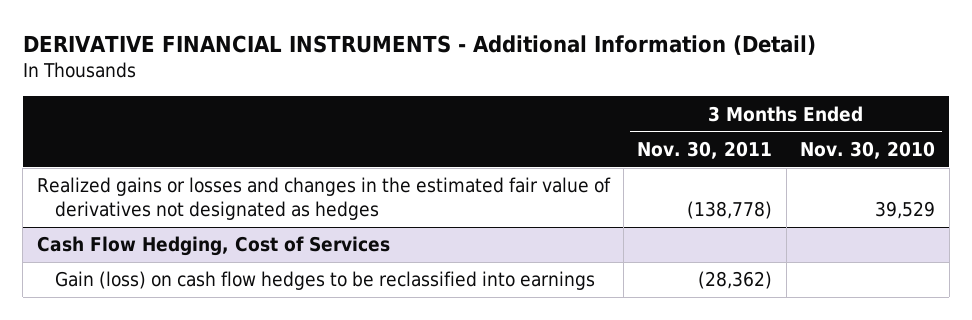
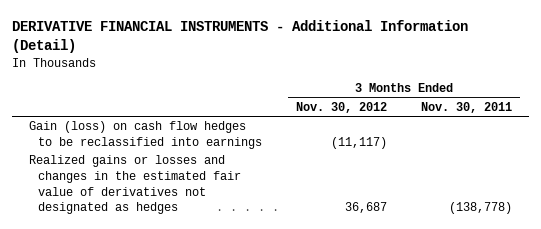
[800,140,936,159] Nov. 30, 2010 -> none
none -> [295,101,387,113] Nov. 30, 2012
none -> [28,121,263,149] Gain (loss) on cash flow hedges to be reclassified into earnings
[36,236,390,257] Cash Flow Hedging, Cost of Services -> none
[55,271,596,291] Gain (loss) on cash flow hedges to be reclassified into earnings -> none

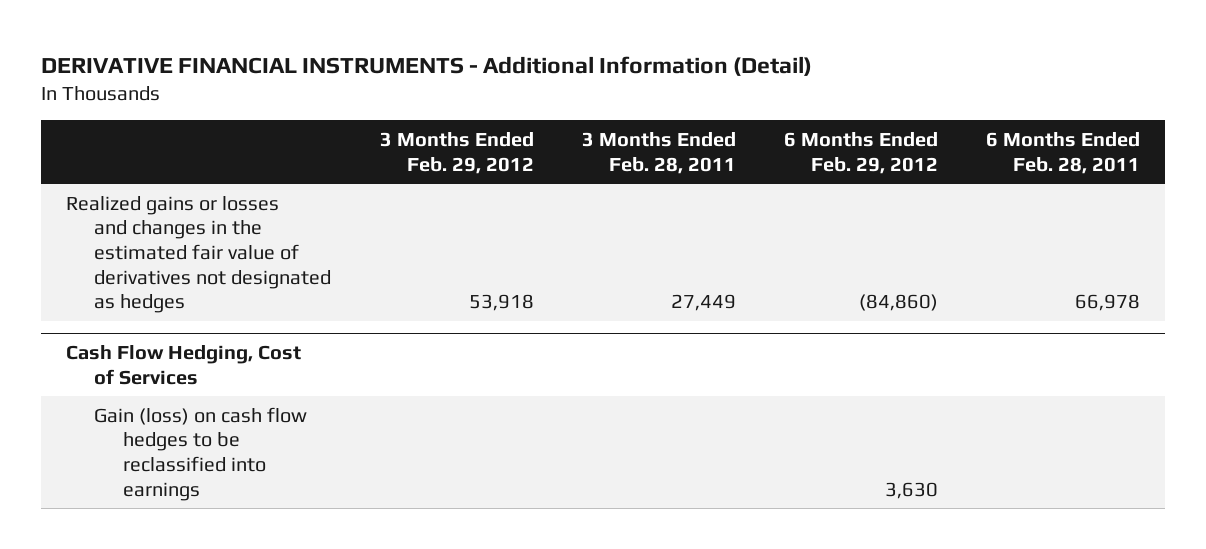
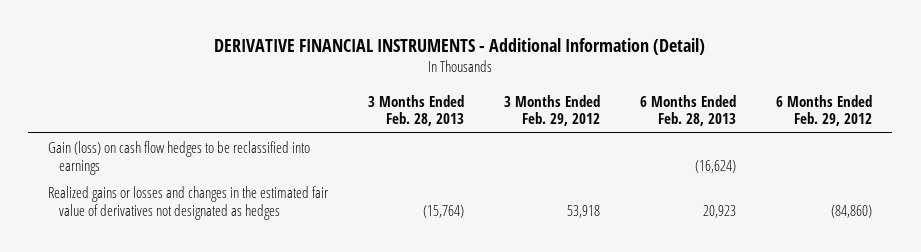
[581,131,736,174] 3 Months Ended Feb. 28, 2011 -> none
[986,131,1141,174] 6 Months Ended Feb. 28, 2011 -> none
none -> [368,94,465,127] 3 Months Ended Feb. 28, 2013
none -> [640,94,737,127] 6 Months Ended Feb. 28, 2013
none -> [48,140,311,175] Gain (loss) on cash flow hedges to be reclassified into earnings
[65,345,301,385] Cash Flow Hedging, Cost of Services -> none
[94,406,308,501] Gain (loss) on cash flow hedges to be reclassified into earnings -> none

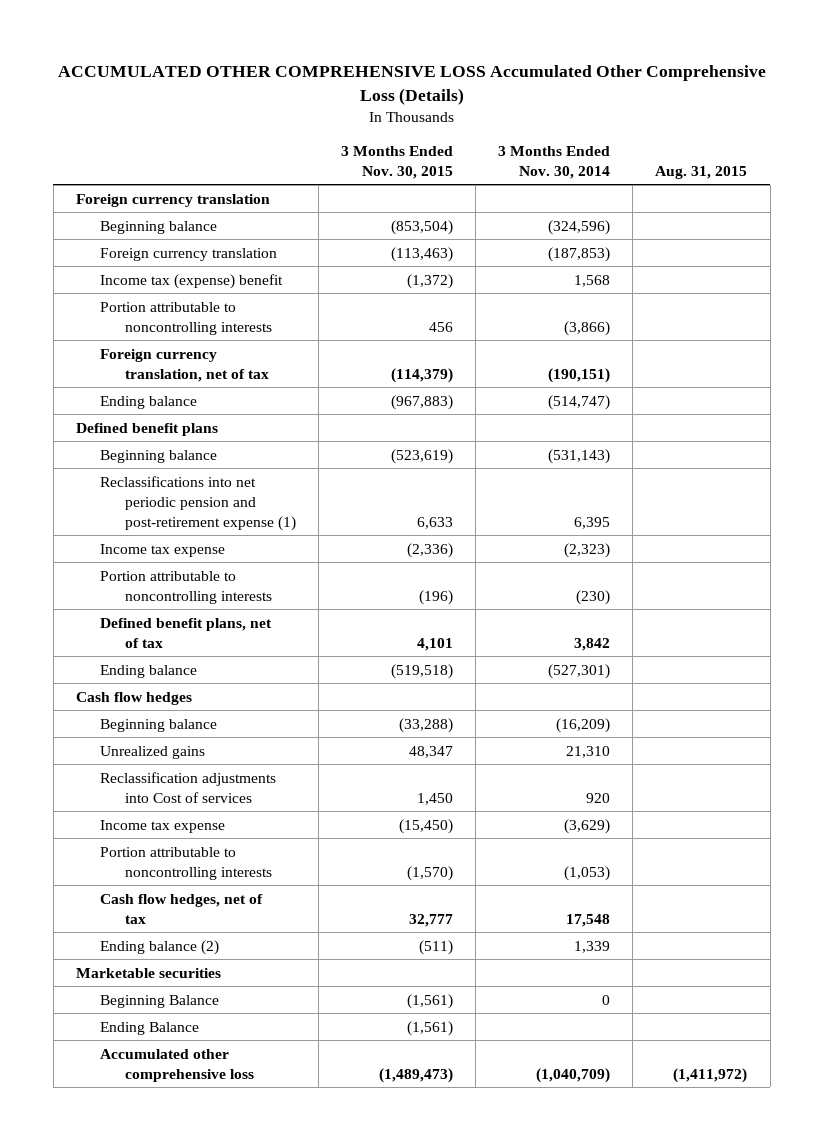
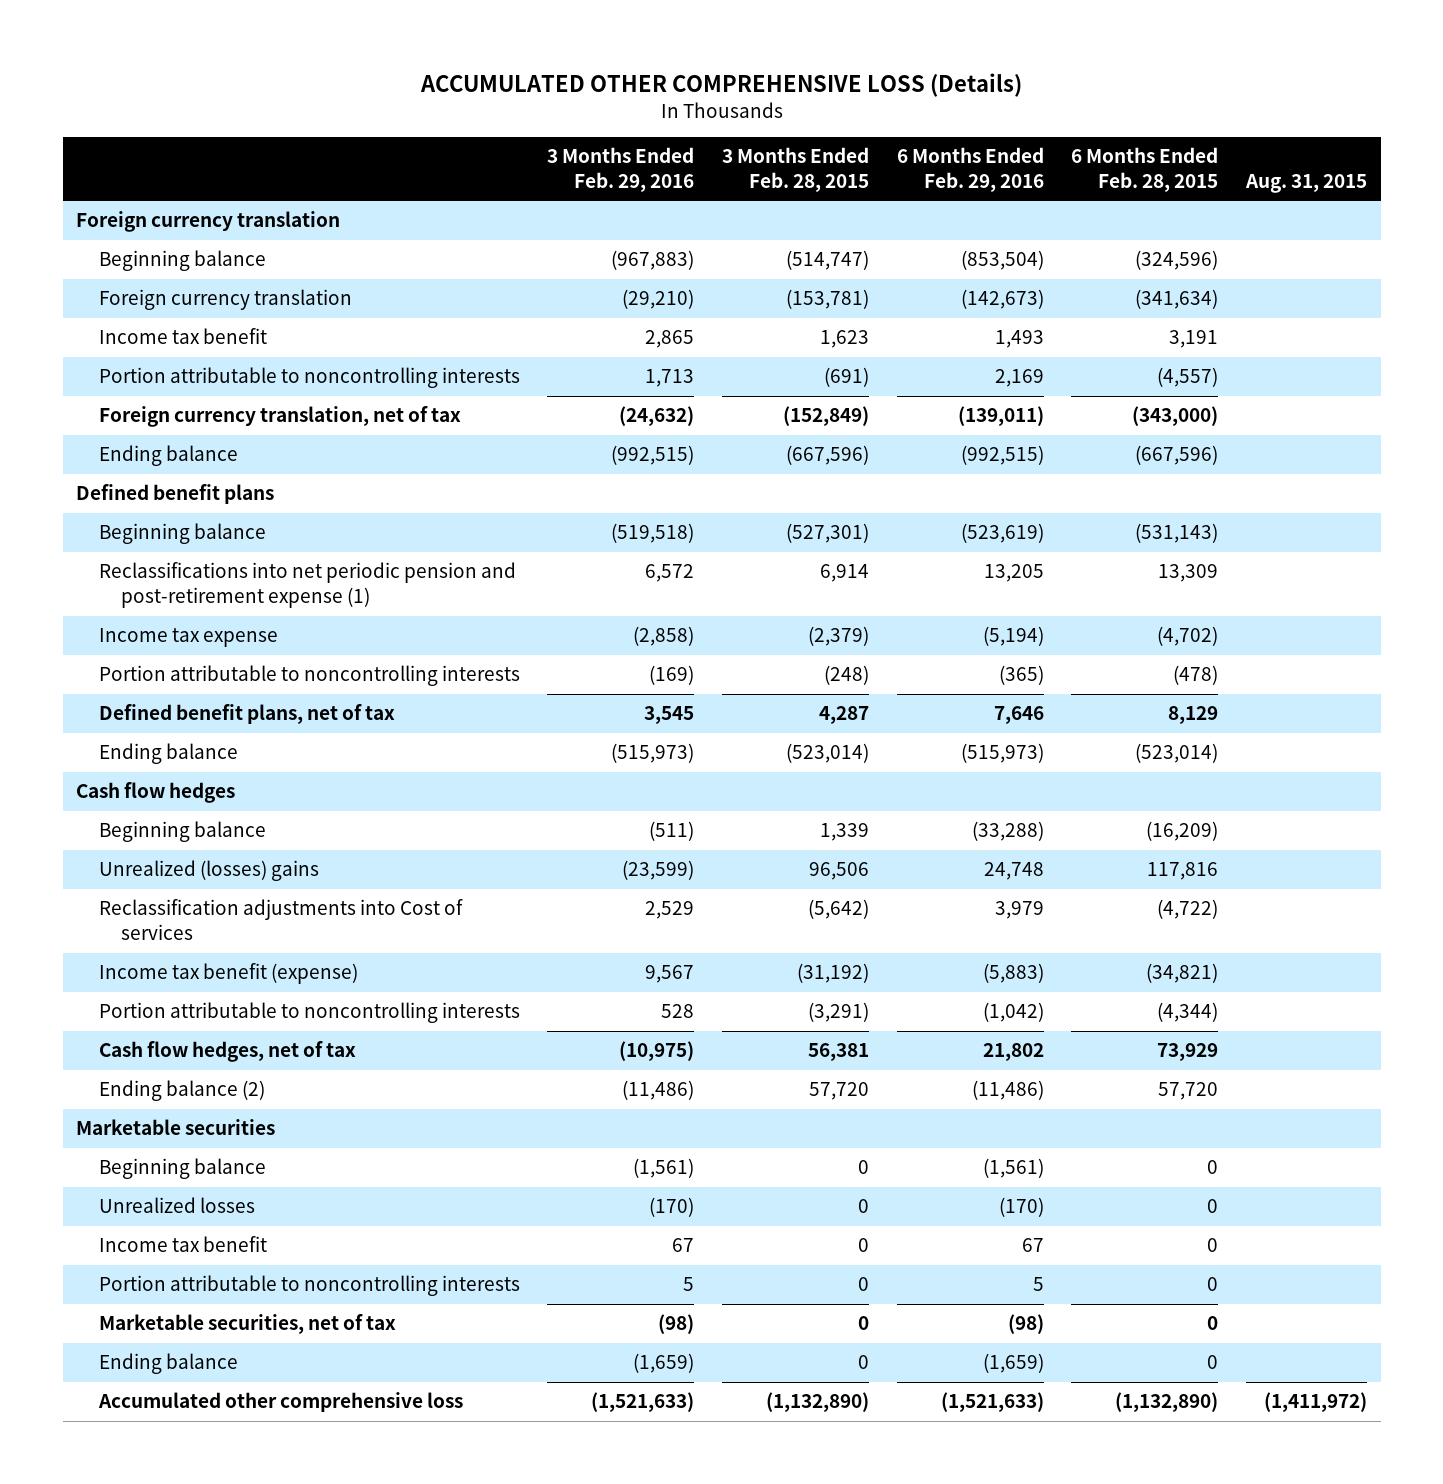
[57,65,766,105] ACCUMULATED OTHER COMPREHENSIVE LOSS Accumulated Other Comprehensive Loss (Details) -> [419,73,1022,98] ACCUMULATED OTHER COMPREHENSIVE LOSS (Details)
[341,145,454,179] 3 Months Ended Nov. 30, 2015 -> none
[498,145,611,179] 3 Months Ended Nov. 30, 2014 -> none
none -> [547,147,695,192] 3 Months Ended Feb. 29, 2016
none -> [721,147,869,192] 3 Months Ended Feb. 28, 2015
none -> [896,147,1044,192] 6 Months Ended Feb. 29, 2016
none -> [1071,147,1219,192] 6 Months Ended Feb. 28, 2015
[100,273,284,289] Income tax (expense) benefit -> [98,328,267,345] Income tax benefit
[100,745,206,759] Unrealized gains -> [98,860,319,882] Unrealized (losses) gains
[100,819,226,833] Income tax expense -> [98,963,358,985] Income tax benefit (expense)
[100,994,220,1008] Beginning Balance -> [98,1158,266,1180] Beginning balance
none -> [98,1197,255,1214] Unrealized losses
none -> [98,1236,267,1253] Income tax benefit
none -> [98,1275,520,1297] Portion attributable to noncontrolling interests
none -> [98,1314,396,1335] Marketable securities, net of tax
[100,1021,200,1035] Ending Balance -> [98,1353,238,1375] Ending balance

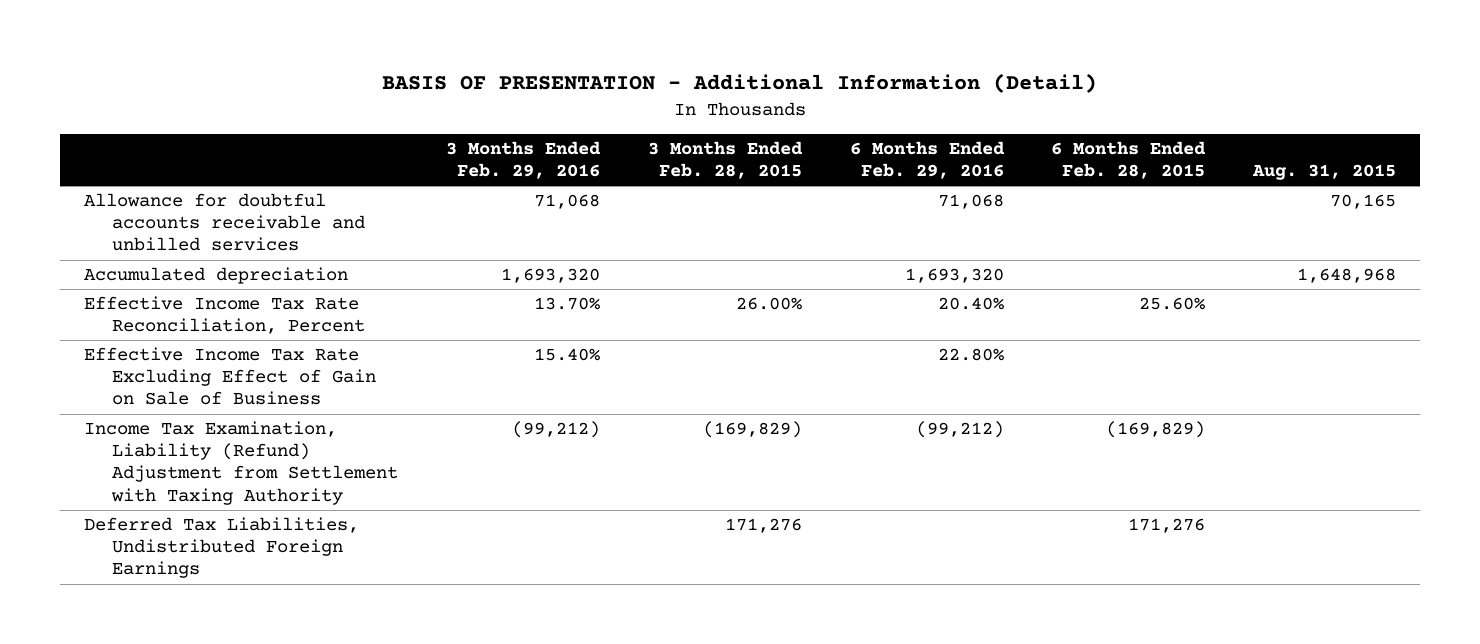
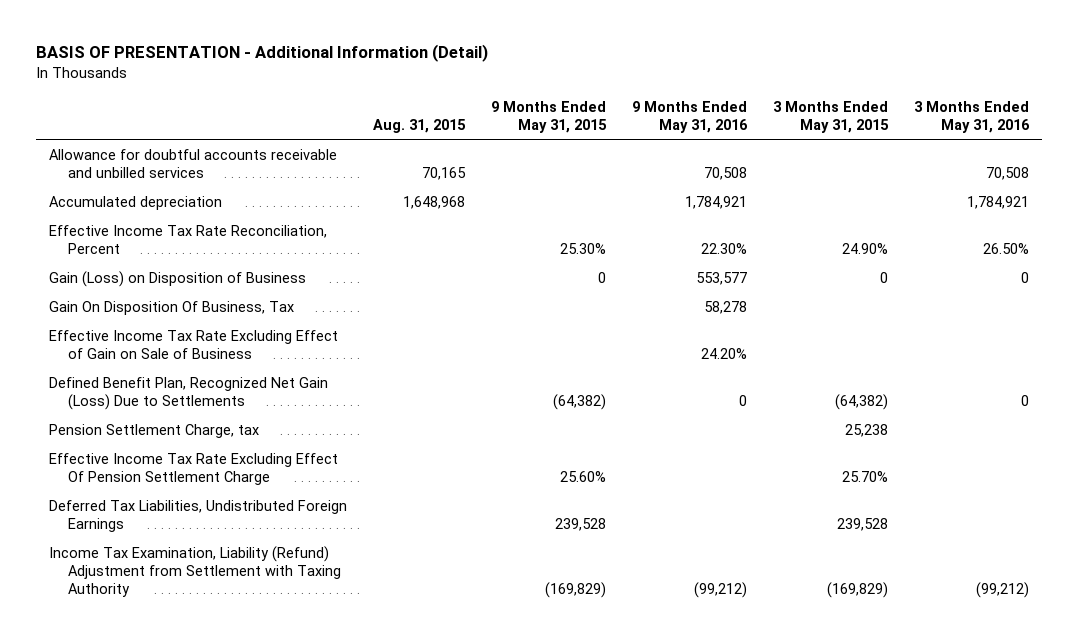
[445,140,601,179] 3 Months Ended Feb. 29, 2016 -> none
[647,140,803,179] 3 Months Ended Feb. 28, 2015 -> none
[849,140,1005,179] 6 Months Ended Feb. 29, 2016 -> none
[1051,140,1207,179] 6 Months Ended Feb. 28, 2015 -> none
none -> [490,100,607,133] 9 Months Ended May 31, 2015
none -> [631,100,748,133] 9 Months Ended May 31, 2016
none -> [772,100,889,133] 3 Months Ended May 31, 2015
none -> [913,100,1030,133] 3 Months Ended May 31, 2016
none -> [48,270,306,287] Gain (Loss) on Disposition of Business
none -> [48,300,294,315] Gain On Disposition Of Business, Tax
none -> [48,376,328,410] Defined Benefit Plan, Recognized Net Gain (Loss) Due to Settlements
none -> [48,423,259,438] Pension Settlement Charge, tax
none -> [48,452,338,485] Effective Income Tax Rate Excluding Effect Of Pension Settlement Charge
[83,421,399,505] Income Tax Examination, Liability (Refund) Adjustment from Settlement with Taxing Authority -> [48,545,342,597] Income Tax Examination, Liability (Refund) Adjustment from Settlement with Taxing Authority

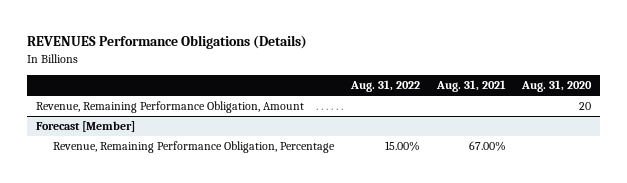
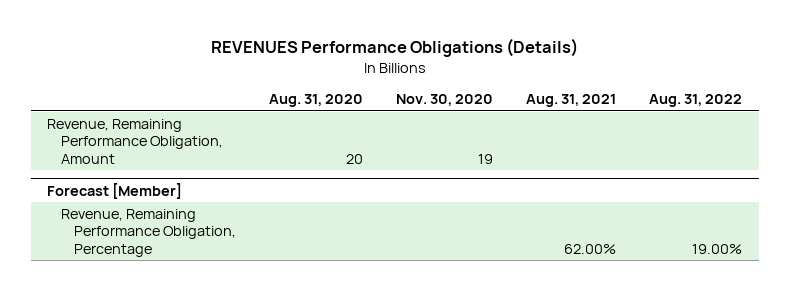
none -> [396,94,494,107] Nov. 30, 2020
[384,141,420,152] 15.00% -> [692,243,743,254] 19.00%
[468,141,506,152] 67.00% -> [564,243,617,254] 62.00%

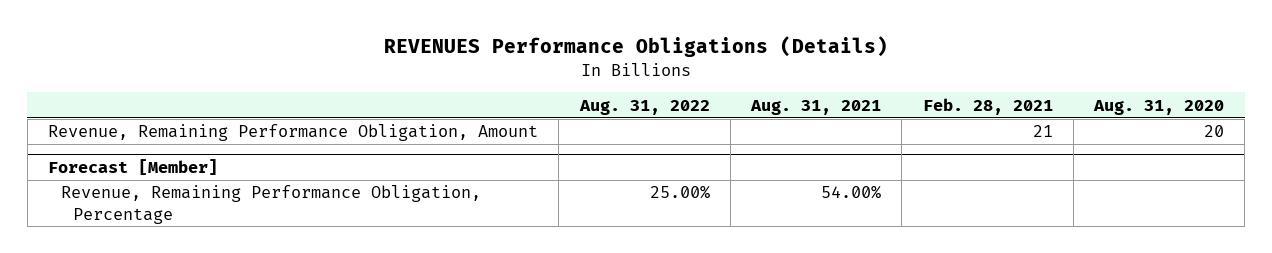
[396,94,494,107] Nov. 30, 2020 -> none
none -> [922,97,1053,115] Feb. 28, 2021
[564,243,617,254] 62.00% -> [821,185,882,200] 54.00%
[692,243,743,254] 19.00% -> [649,185,710,200] 25.00%

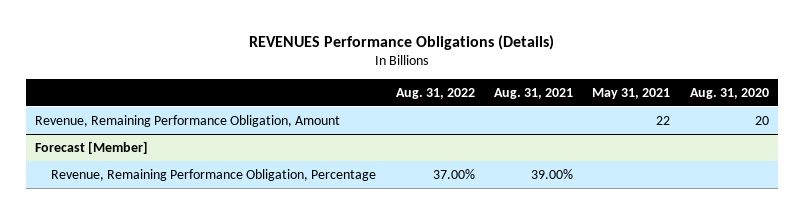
[922,97,1053,115] Feb. 28, 2021 -> none
none -> [592,87,671,99] May 31, 2021
[649,185,710,200] 25.00% -> [432,168,475,179] 37.00%
[821,185,882,200] 54.00% -> [530,168,573,179] 39.00%

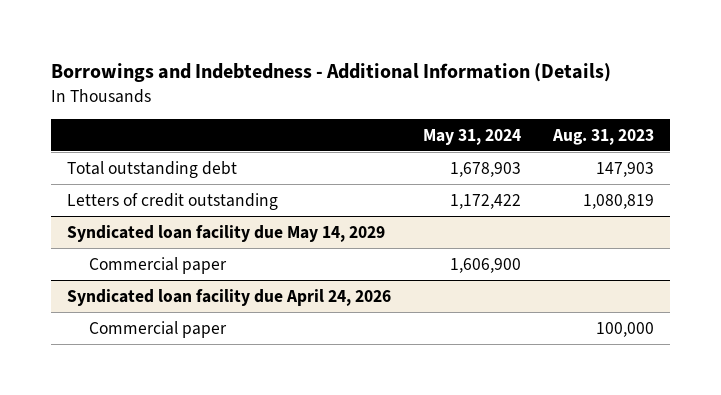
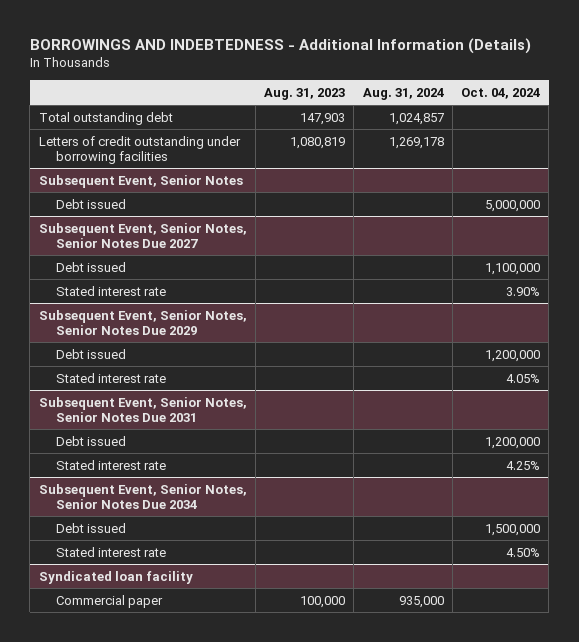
[51,63,612,83] Borrowings and Indebtedness - Additional Information (Details) -> [29,37,531,54] BORROWINGS AND INDEBTEDNESS - Additional Information (Details)
[423,128,522,145] May 31, 2024 -> none
none -> [362,87,444,100] Aug. 31, 2024
none -> [461,87,541,99] Oct. 04, 2024
[67,224,386,242] Syndicated loan facility due May 14, 2029 -> none
[88,256,227,274] Commercial paper -> none
[67,192,279,210] Letters of credit outstanding -> [38,135,241,164] Letters of credit outstanding under borrowing facilities
none -> [38,174,243,188] Subsequent Event, Senior Notes
none -> [56,198,127,209] Debt issued
none -> [38,222,247,248] Subsequent Event, Senior Notes, Senior Notes Due 2027
none -> [56,261,127,272] Debt issued
none -> [56,285,167,296] Stated interest rate
none -> [38,309,247,335] Subsequent Event, Senior Notes, Senior Notes Due 2029
none -> [56,348,127,359] Debt issued
none -> [56,372,167,383] Stated interest rate
none -> [38,396,247,422] Subsequent Event, Senior Notes, Senior Notes Due 2031
none -> [56,435,127,446] Debt issued
none -> [56,459,167,470] Stated interest rate
none -> [38,483,247,509] Subsequent Event, Senior Notes, Senior Notes Due 2034
none -> [56,522,127,533] Debt issued
none -> [56,546,167,557] Stated interest rate
[67,288,392,306] Syndicated loan facility due April 24, 2026 -> [38,570,193,584] Syndicated loan facility

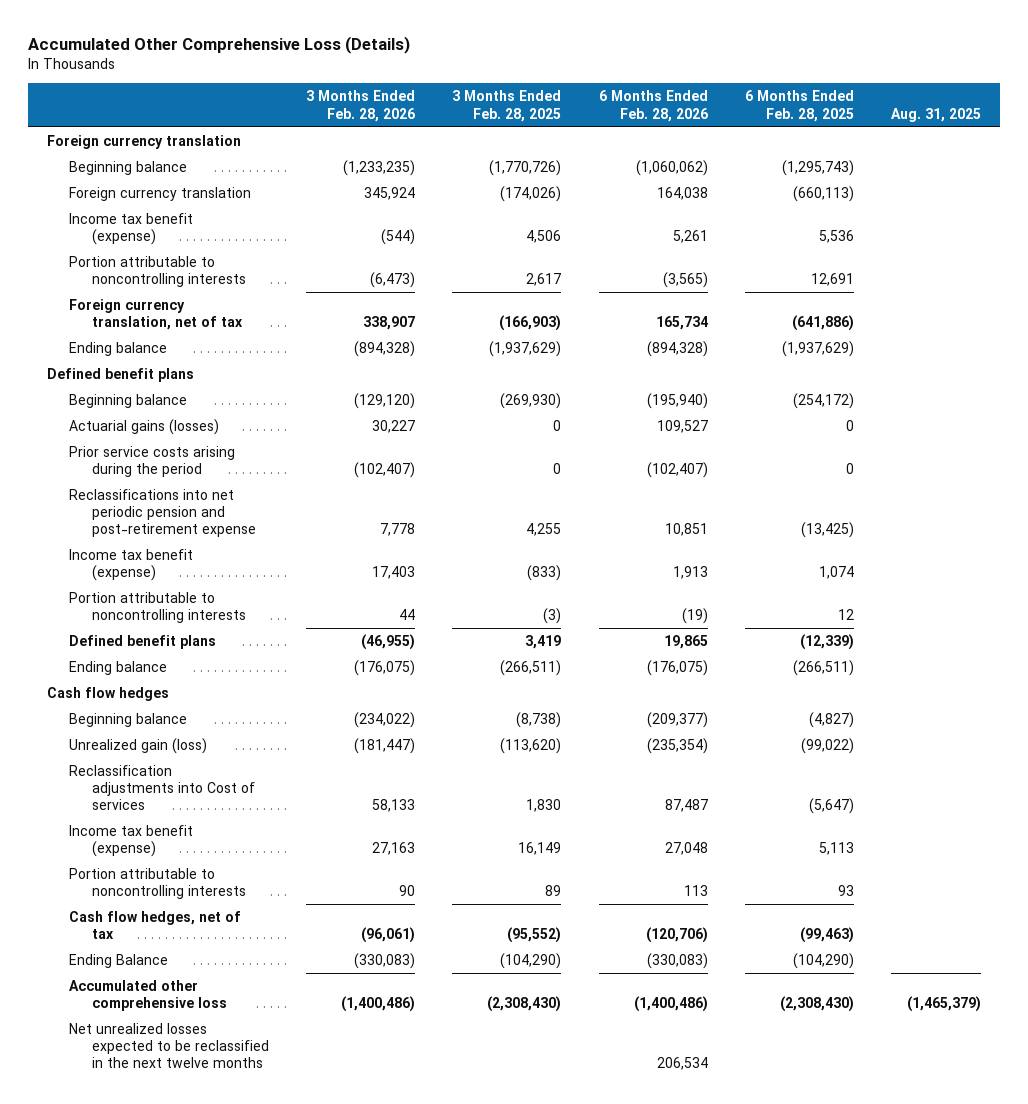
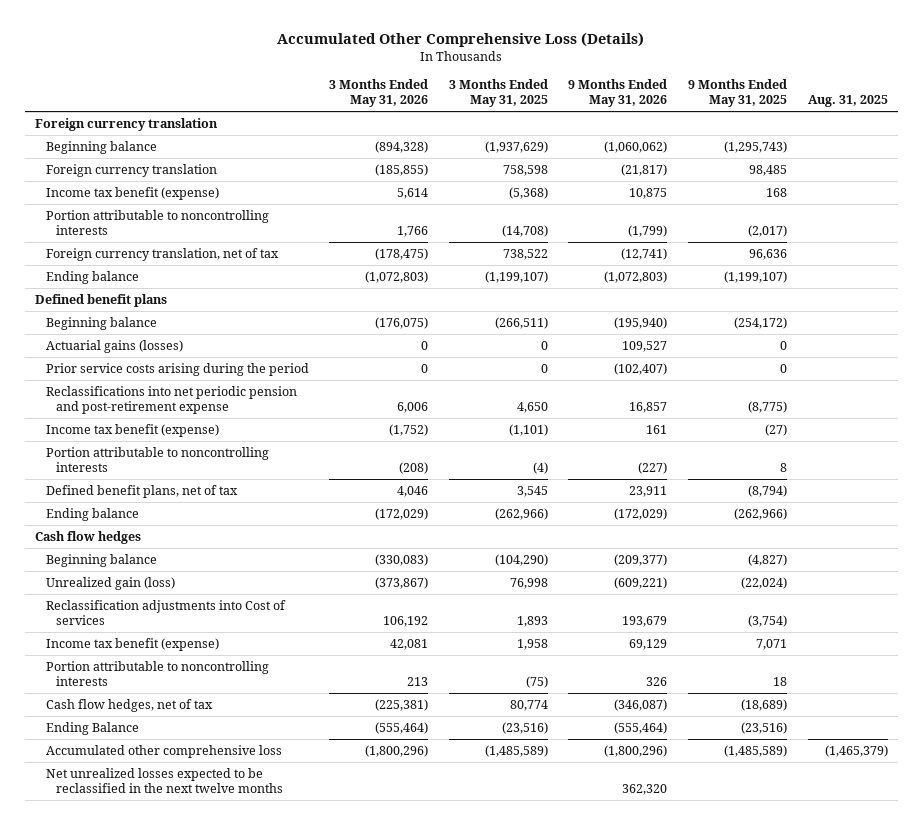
[306,90,416,122] 3 Months Ended Feb. 28, 2026 -> none
[452,90,562,122] 3 Months Ended Feb. 28, 2025 -> none
[598,90,708,122] 6 Months Ended Feb. 28, 2026 -> none
[745,90,855,122] 6 Months Ended Feb. 28, 2025 -> none
none -> [329,79,429,107] 3 Months Ended May 31, 2026
none -> [448,79,548,107] 3 Months Ended May 31, 2025
none -> [568,79,668,107] 9 Months Ended May 31, 2026
none -> [688,79,788,107] 9 Months Ended May 31, 2025
[69,635,217,650] Defined benefit plans -> [45,485,238,499] Defined benefit plans, net of tax

